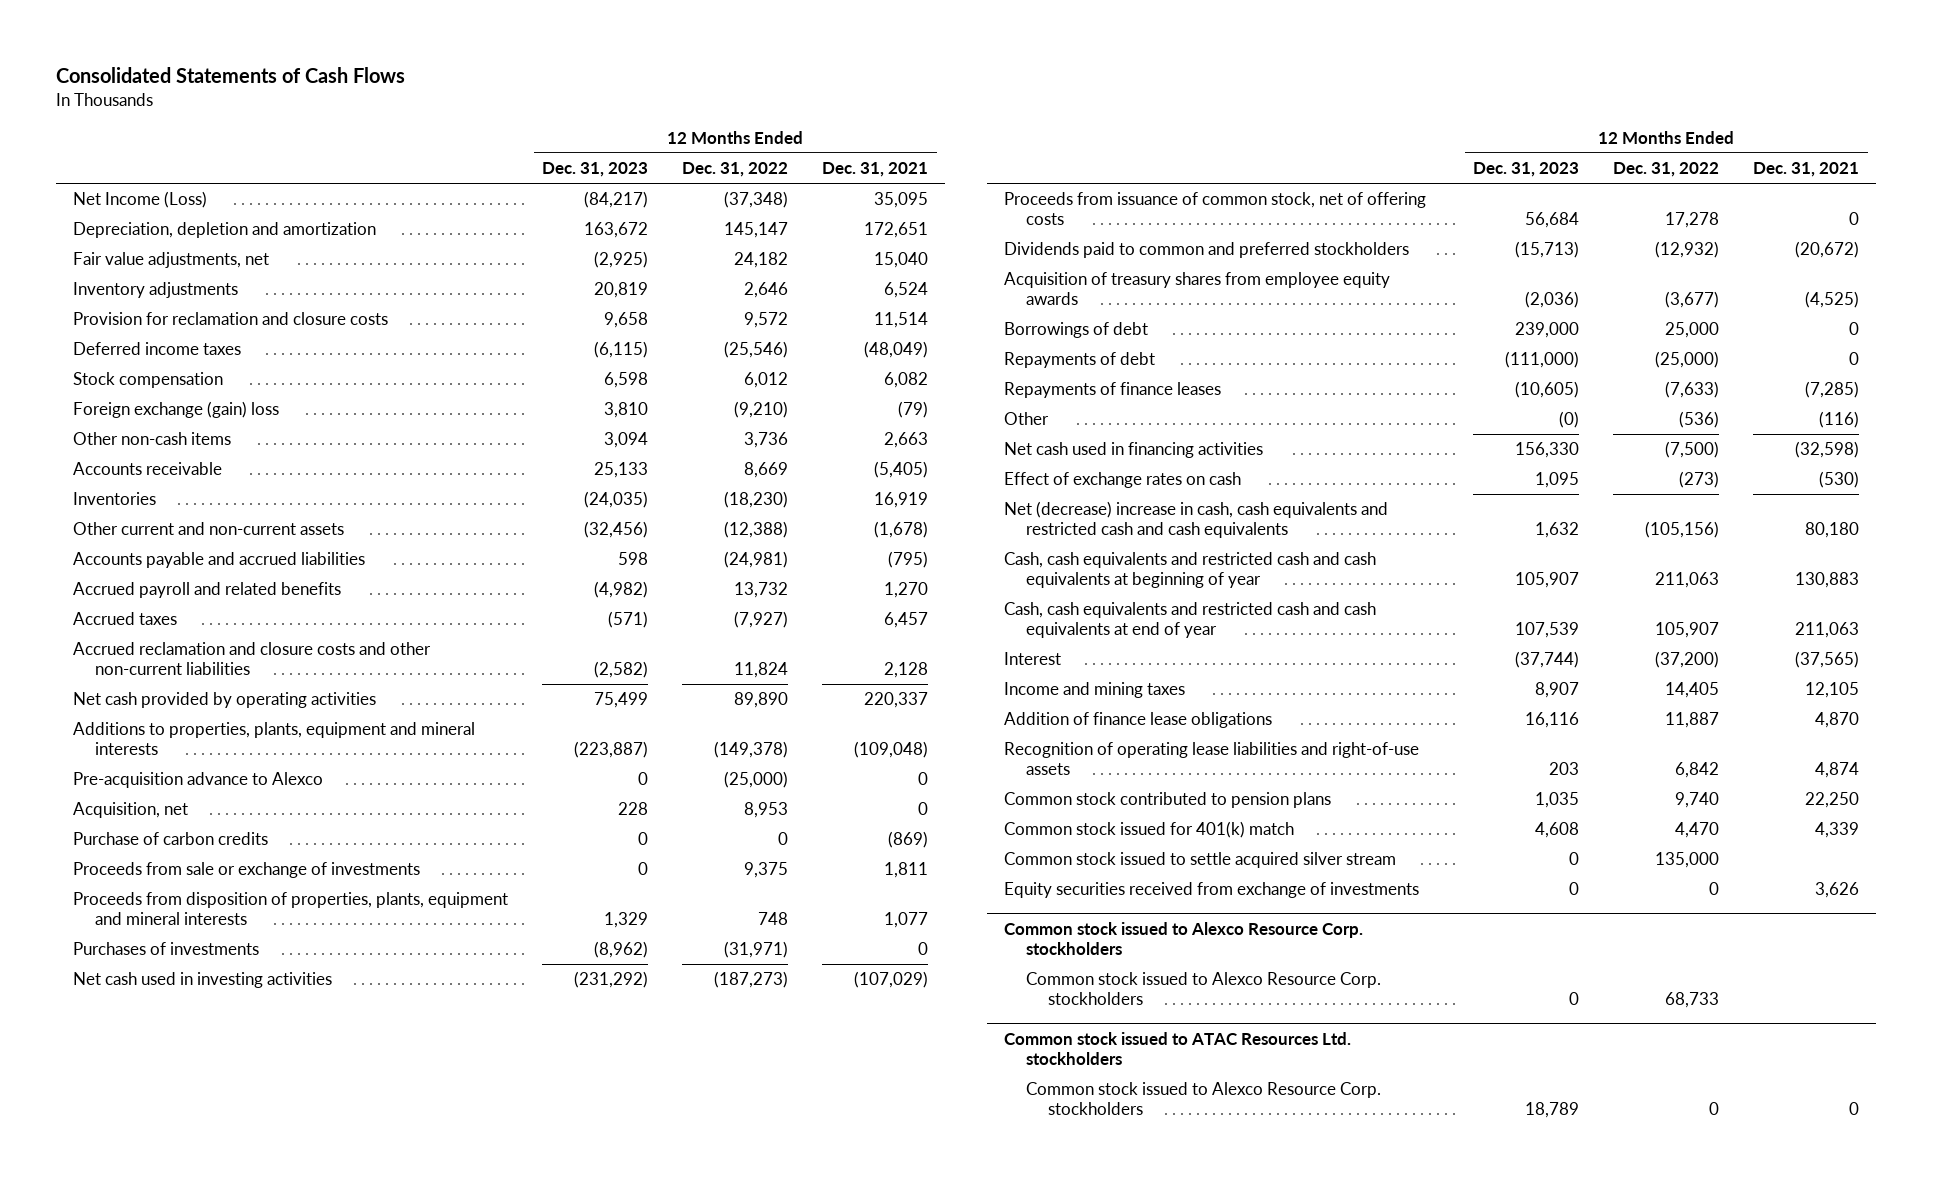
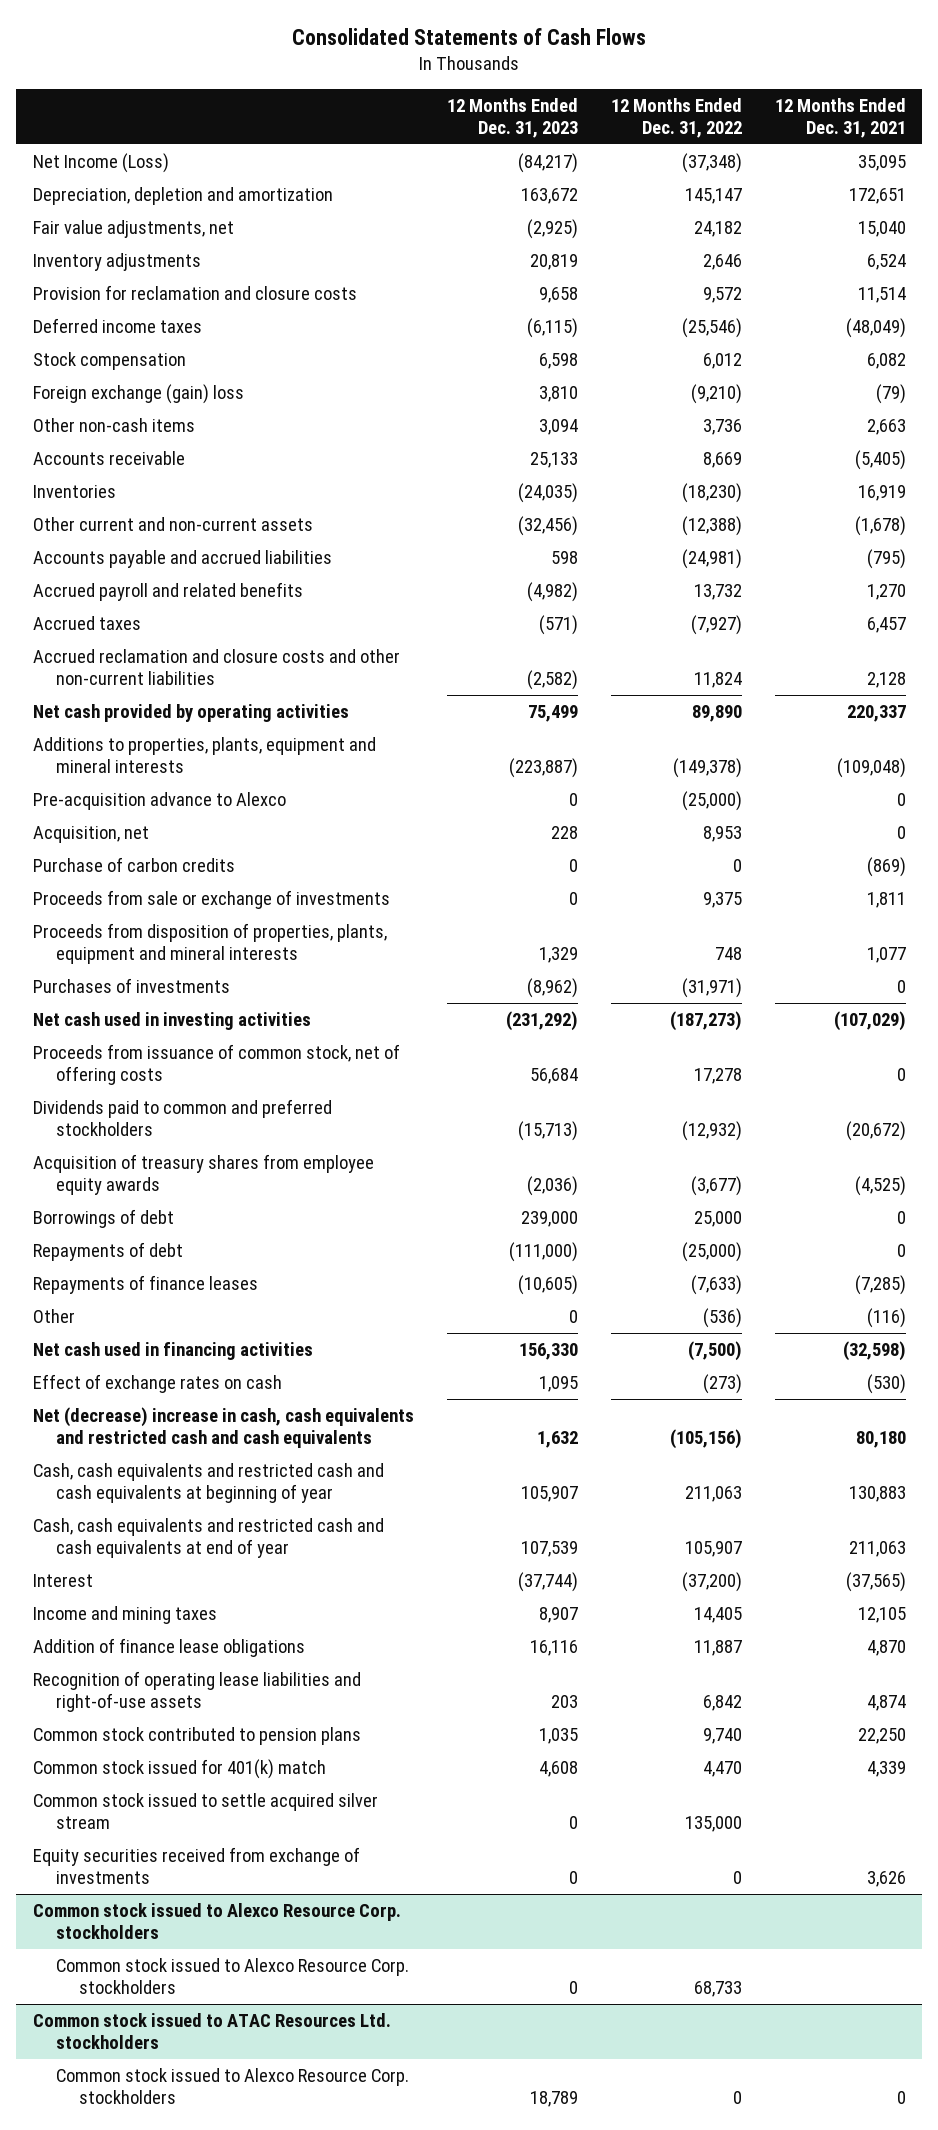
[1559,411,1580,429] (0) -> [568,1310,578,1324] 0

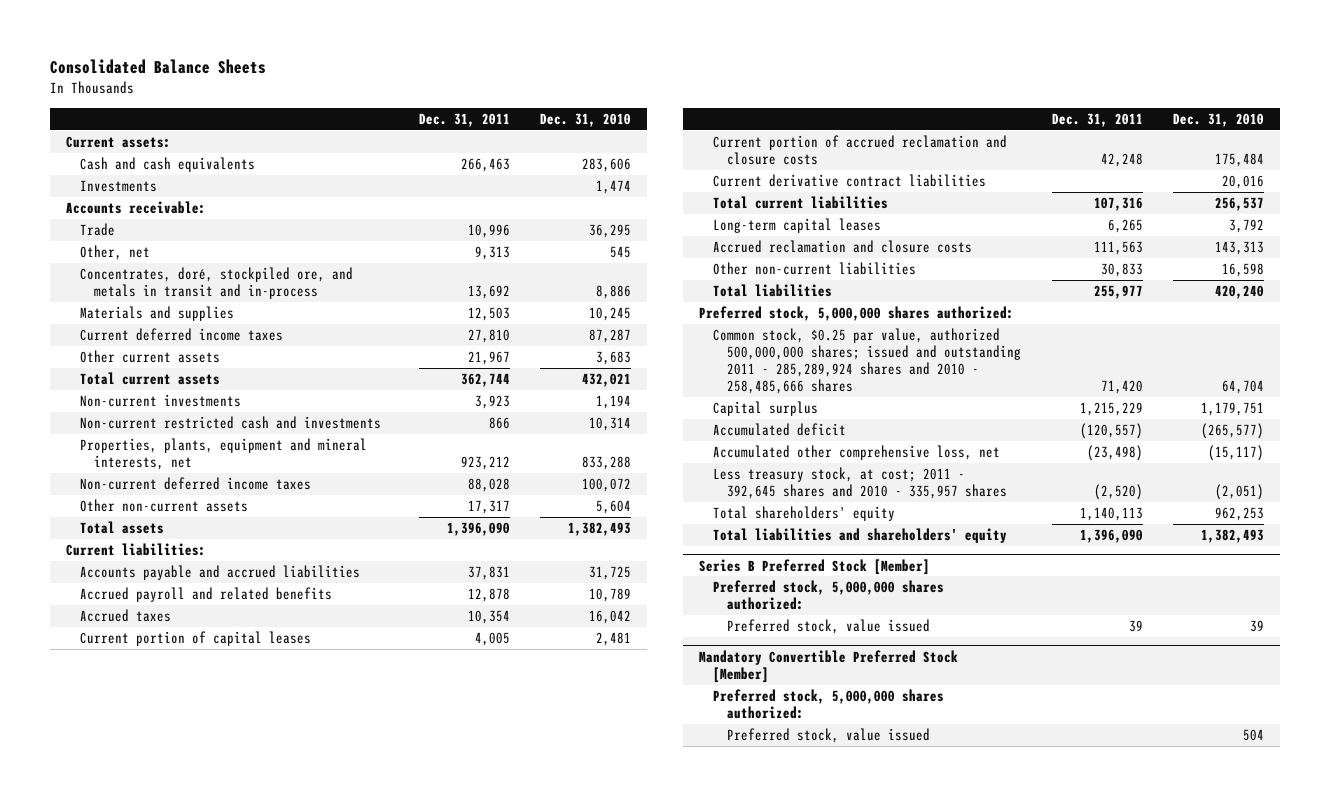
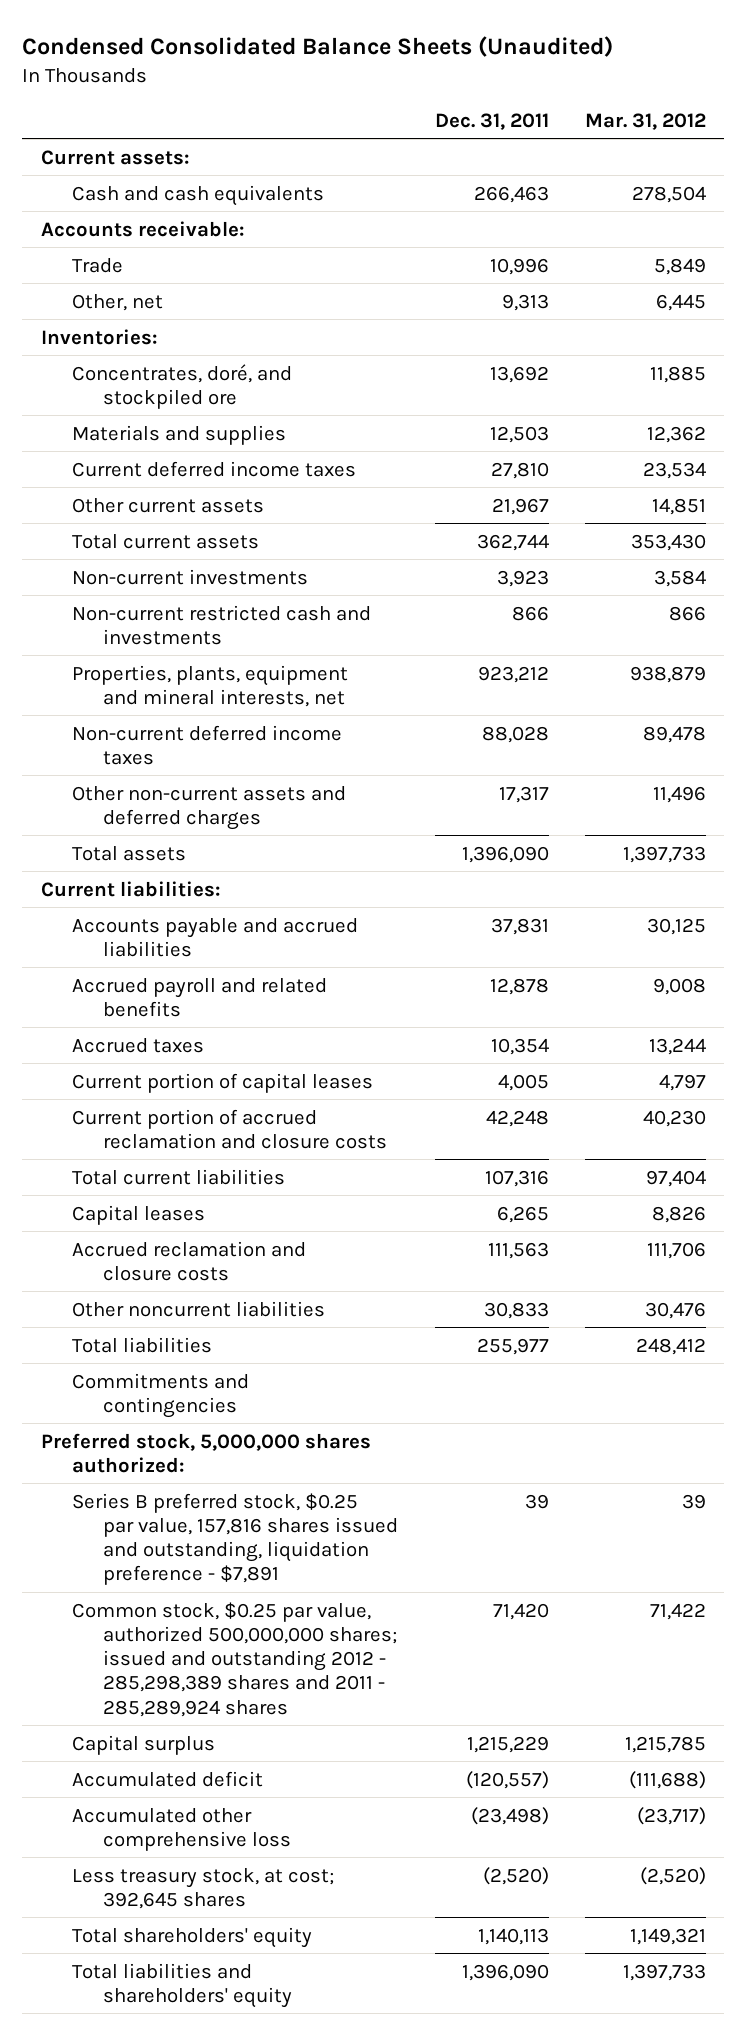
[50,59,267,75] Consolidated Balance Sheets -> [22,36,614,58] Condensed Consolidated Balance Sheets (Unaudited)
[540,112,632,127] Dec. 31, 2010 -> none
none -> [584,112,706,130] Mar. 31, 2012
[79,180,157,193] Investments -> none
none -> [40,328,158,345] Inventories:
[79,267,353,300] Concentrates, doré, stockpiled ore, and metals in transit and in-process -> [72,363,293,409] Concentrates, doré, and stockpiled ore
[79,499,248,513] Other non-current assets -> [72,785,347,830] Other non-current assets and deferred charges
[712,174,986,188] Current derivative contract liabilities -> none
[712,218,881,234] Long-term capital leases -> [72,1204,206,1225] Capital leases
[712,262,916,276] Other non-current liabilities -> [72,1300,326,1317] Other noncurrent liabilities
none -> [72,1372,250,1418] Commitments and contingencies
none -> [72,1492,399,1586] Series B preferred stock, $0.25 par value, 157,816 shares issued and outstanding, liquidation preference - $7,891
[712,328,1021,395] Common stock, $0.25 par value, authorized 500,000,000 shares; issued and outstanding 2011 - 285,289,924 shares and 2010 - 258,485,666 shares -> [72,1601,398,1717] Common stock, $0.25 par value, authorized 500,000,000 shares; issued and outstanding 2012 - 285,298,389 shares and 2011 - 285,289,924 shares
[712,445,1000,461] Accumulated other comprehensive loss, net -> [72,1807,292,1851] Accumulated other comprehensive loss
[712,467,1007,500] Less treasury stock, at cost; 2011 - 392,645 shares and 2010 - 335,957 shares -> [72,1867,335,1909] Less treasury stock, at cost; 392,645 shares
[698,558,930,575] Series B Preferred Stock [Member] -> none
[712,580,944,611] Preferred stock, 5,000,000 shares authorized: -> none
[726,619,930,635] Preferred stock, value issued -> none
[698,649,958,683] Mandatory Convertible Preferred Stock [Member] -> none
[712,689,944,720] Preferred stock, 5,000,000 shares authorized: -> none
[726,728,930,744] Preferred stock, value issued -> none

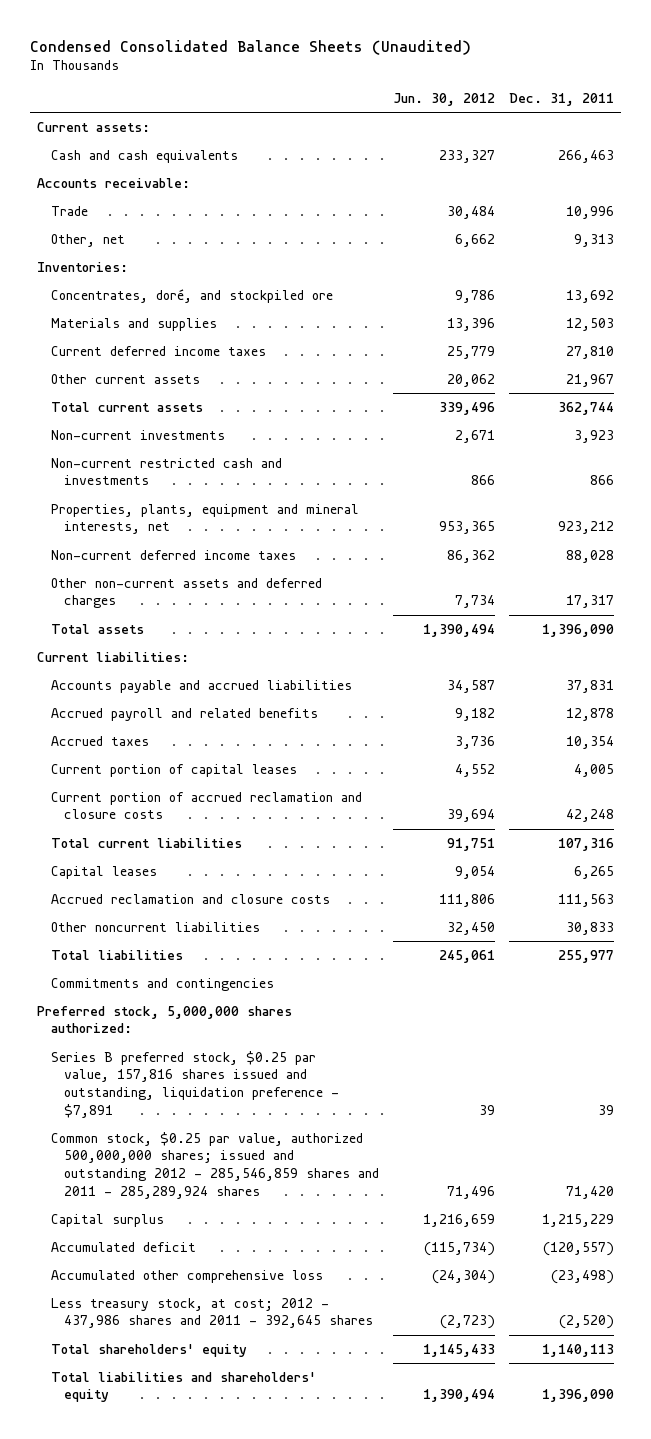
[584,112,706,130] Mar. 31, 2012 -> none
none -> [393,92,496,106] Jun. 30, 2012
[72,1601,398,1717] Common stock, $0.25 par value, authorized 500,000,000 shares; issued and outstanding 2012 - 285,298,389 shares and 2011 - 285,289,924 shares -> [50,1131,380,1199] Common stock, $0.25 par value, authorized 500,000,000 shares; issued and outstanding 2012 - 285,546,859 shares and 2011 - 285,289,924 shares
[72,1867,335,1909] Less treasury stock, at cost; 392,645 shares -> [50,1297,374,1329] Less treasury stock, at cost; 2012 - 437,986 shares and 2011 - 392,645 shares

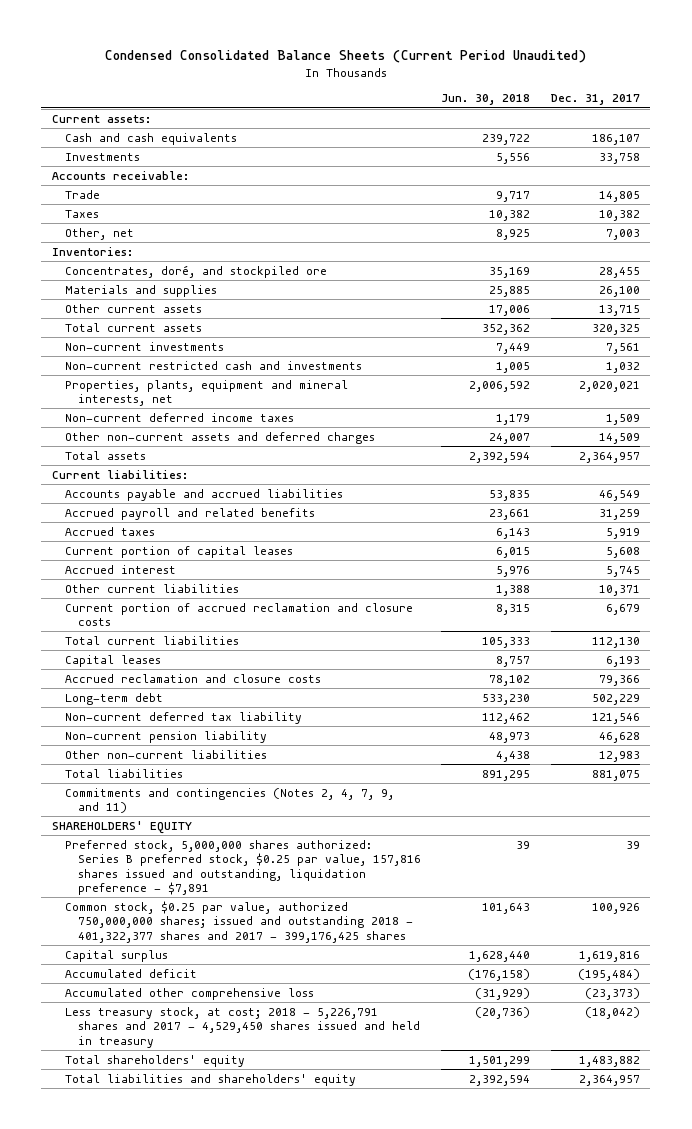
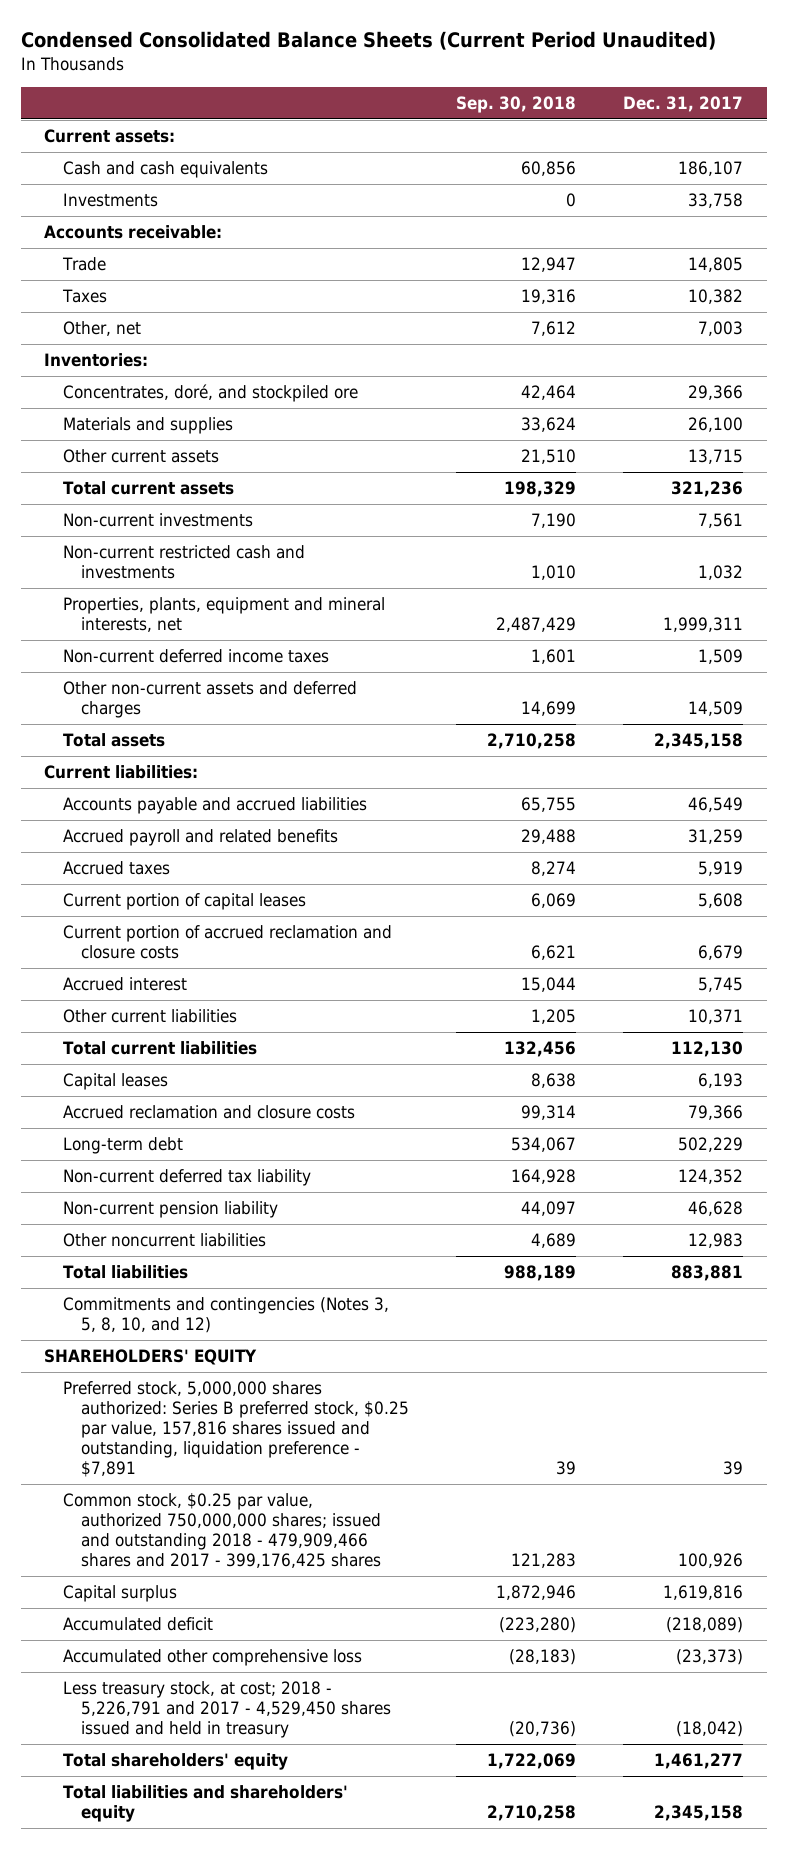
[441,94,531,106] Jun. 30, 2018 -> none
none -> [456,95,577,113] Sep. 30, 2018
[599,266,641,278] 28,455 -> [688,385,744,401] 29,366
[592,323,641,335] 320,325 -> [671,481,744,498] 321,236
[579,380,641,392] 2,020,021 -> [663,617,744,633] 1,999,311
[579,451,641,463] 2,364,957 -> [654,733,744,750] 2,345,158
[64,602,413,627] Current portion of accrued reclamation and closure costs -> [62,925,392,960] Current portion of accrued reclamation and closure costs
[592,712,641,724] 121,546 -> [678,1169,744,1185] 124,352
[64,749,267,759] Other non-current liabilities -> [62,1233,266,1248] Other noncurrent liabilities
[592,769,641,781] 881,075 -> [671,1265,744,1282] 883,881
[64,787,394,814] Commitments and contingencies (Notes 2, 4, 7, 9, and 11) -> [62,1297,389,1334] Commitments and contingencies (Notes 3, 5, 8, 10, and 12)
[64,900,413,943] Common stock, $0.25 par value, authorized 750,000,000 shares; issued and outstanding 2018 - 401,322,377 shares and 2017 - 399,176,425 shares -> [62,1493,382,1569] Common stock, $0.25 par value, authorized 750,000,000 shares; issued and outstanding 2018 - 479,909,466 shares and 2017 - 399,176,425 shares
[578,968,641,981] (195,484) -> [666,1617,744,1634] (218,089)
[64,1006,420,1048] Less treasury stock, at cost; 2018 - 5,226,791 shares and 2017 - 4,529,450 shares issued and held in treasury -> [62,1681,392,1739] Less treasury stock, at cost; 2018 - 5,226,791 and 2017 - 4,529,450 shares issued and held in treasury
[579,1055,641,1067] 1,483,882 -> [654,1753,744,1770] 1,461,277
[579,1074,641,1086] 2,364,957 -> [654,1805,744,1822] 2,345,158

